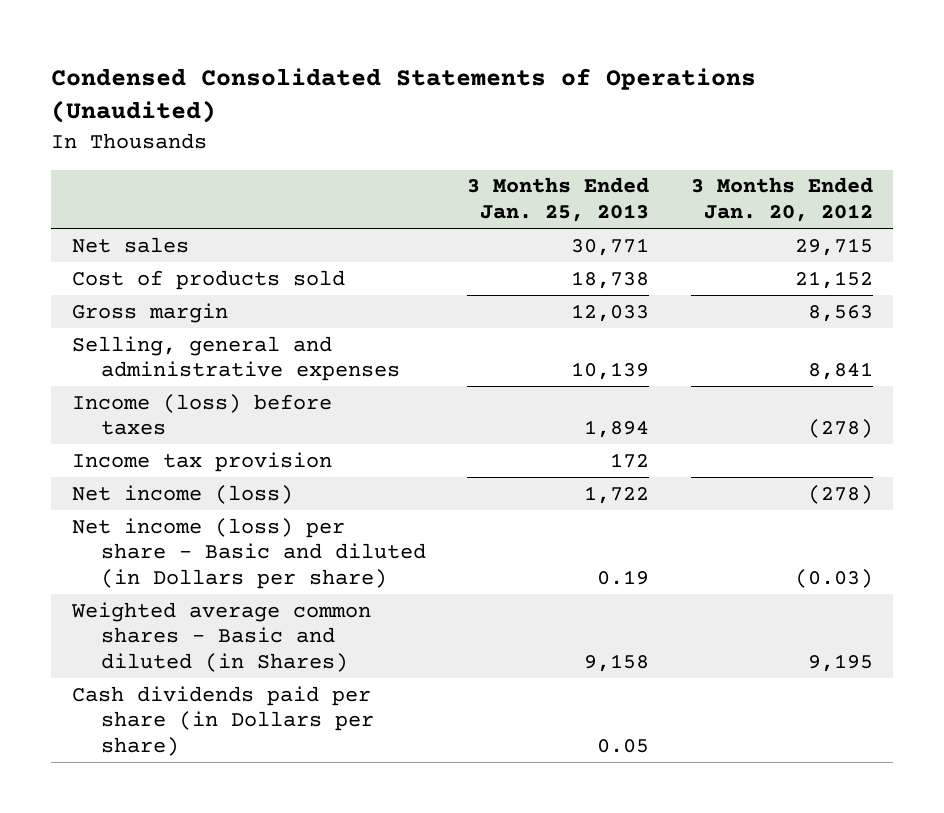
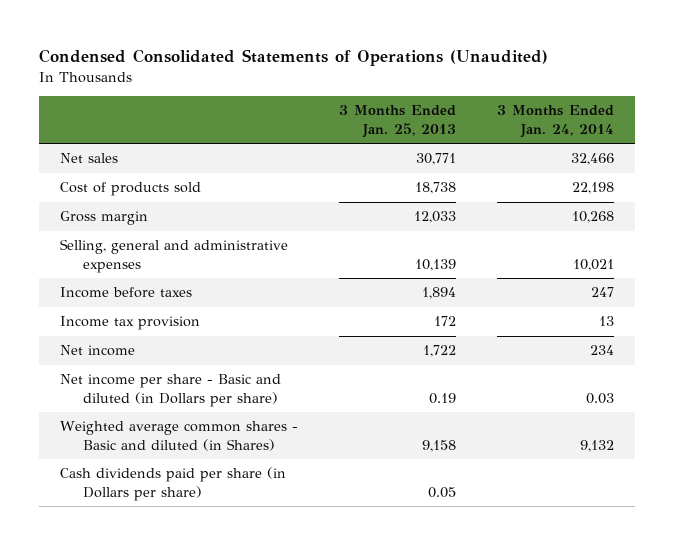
[690,177,873,223] 3 Months Ended Jan. 20, 2012 -> none
none -> [497,105,615,138] 3 Months Ended Jan. 24, 2014
[71,393,332,436] Income (loss) before taxes -> [59,287,192,299] Income before taxes
[71,484,293,504] Net income (loss) -> [59,345,135,357] Net income
[71,517,426,590] Net income (loss) per share - Basic and diluted (in Dollars per share) -> [59,374,281,407] Net income per share - Basic and diluted (in Dollars per share)

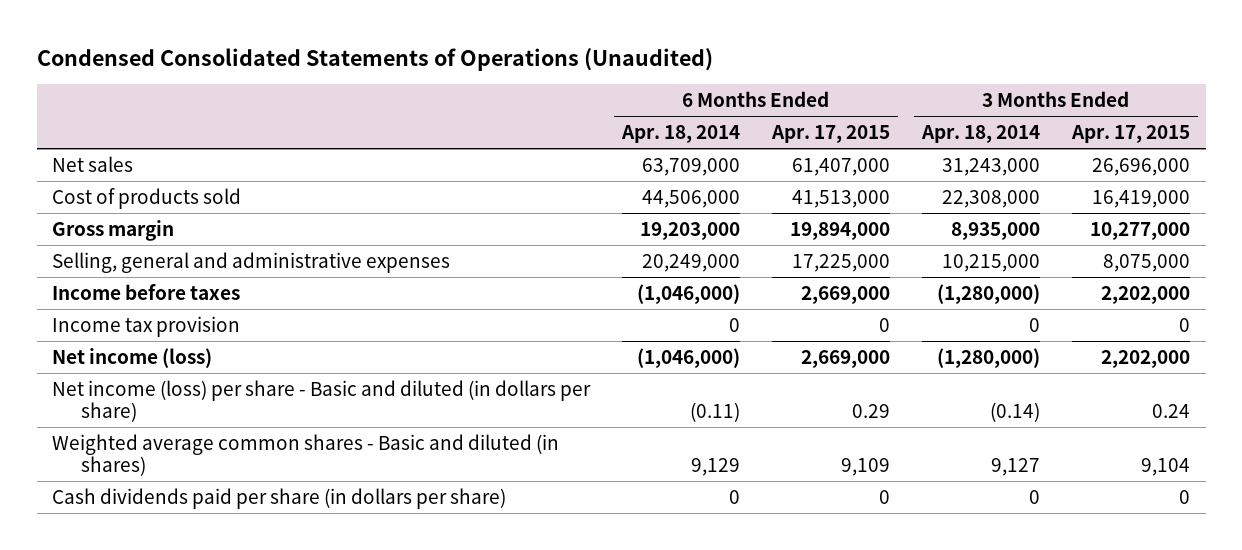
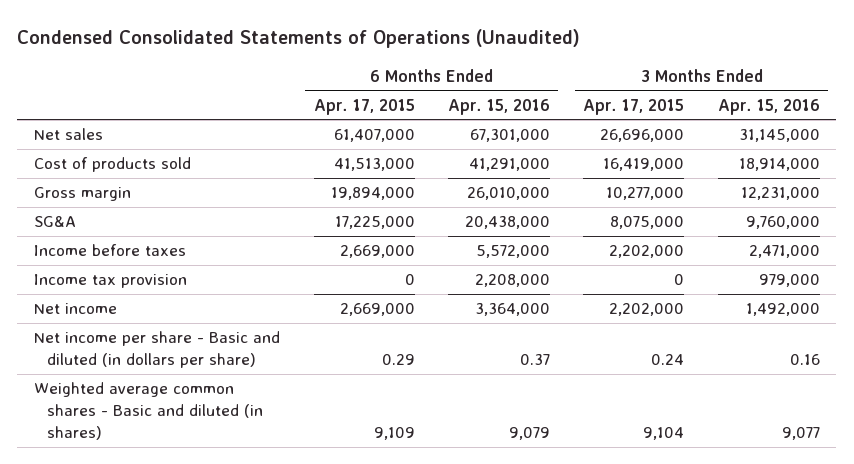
[621,124,741,143] Apr. 18, 2014 -> none
[920,124,1040,143] Apr. 18, 2014 -> none
none -> [447,98,550,115] Apr. 15, 2016
none -> [717,98,820,115] Apr. 15, 2016
[52,251,451,273] Selling, general and administrative expenses -> [34,216,77,228] SG&A
[52,347,213,368] Net income (loss) -> [34,303,118,315] Net income
[52,379,592,422] Net income (loss) per share - Basic and diluted (in dollars per share) -> [34,331,281,369] Net income per share - Basic and diluted (in dollars per share)
[52,487,507,509] Cash dividends paid per share (in dollars per share) -> none

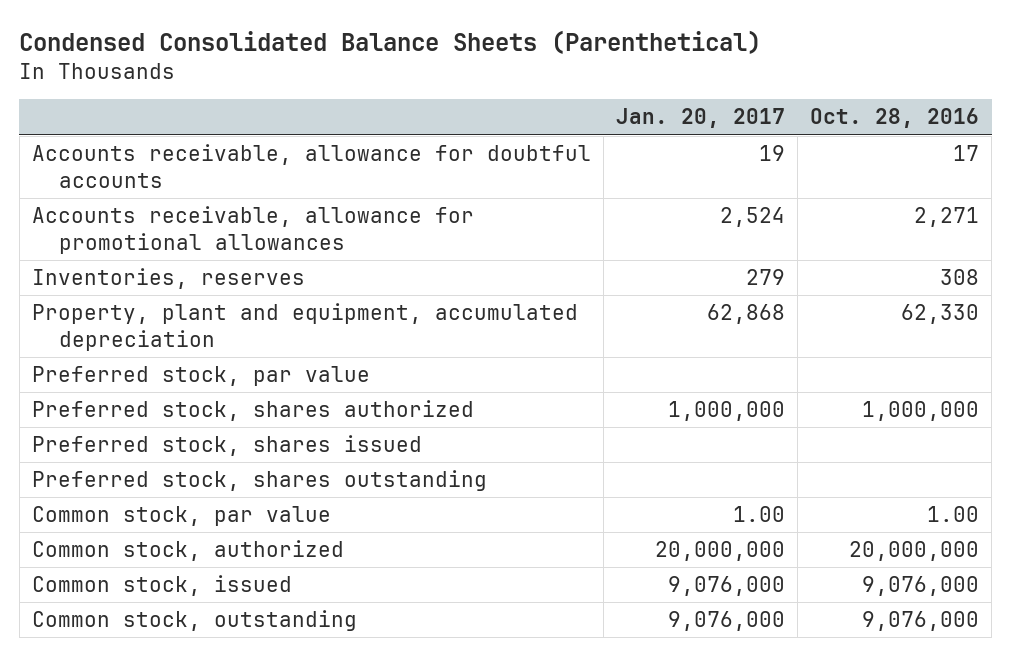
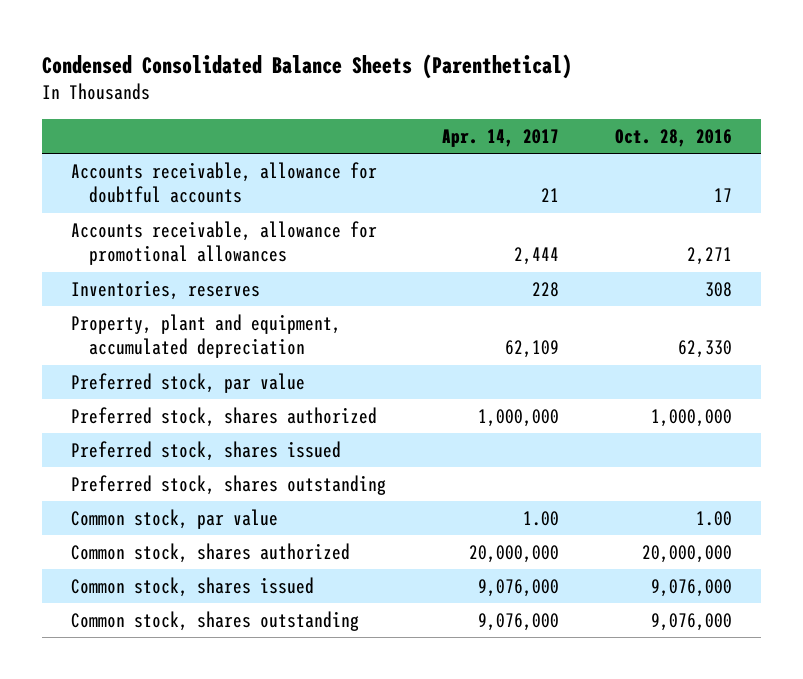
[616,108,786,129] Jan. 20, 2017 -> none
none -> [441,128,559,147] Apr. 14, 2017
[31,540,344,562] Common stock, authorized -> [70,543,350,564] Common stock, shares authorized
[31,575,292,597] Common stock, issued -> [70,577,314,598] Common stock, shares issued
[31,610,357,632] Common stock, outstanding -> [70,611,359,632] Common stock, shares outstanding

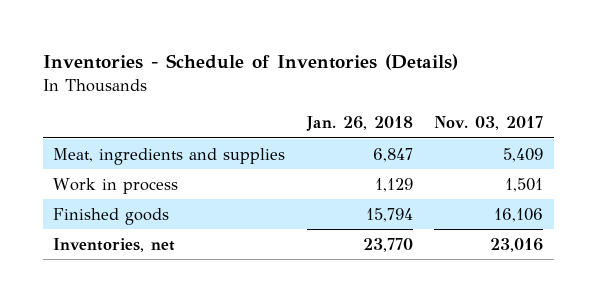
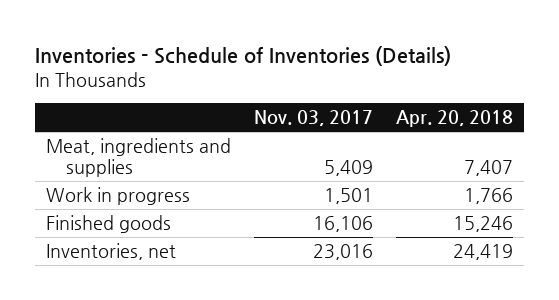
[305,116,413,132] Jan. 26, 2018 -> none
none -> [395,110,513,128] Apr. 20, 2018
[53,177,179,194] Work in process -> [46,187,191,206] Work in progress

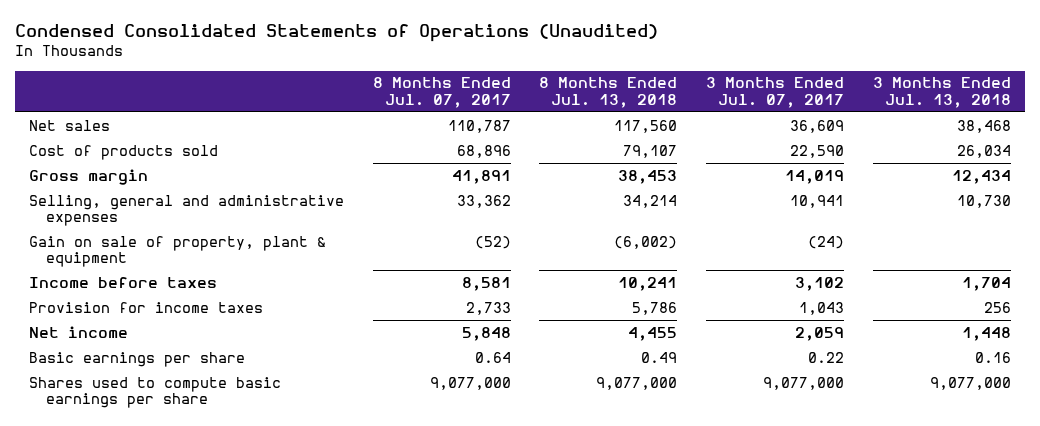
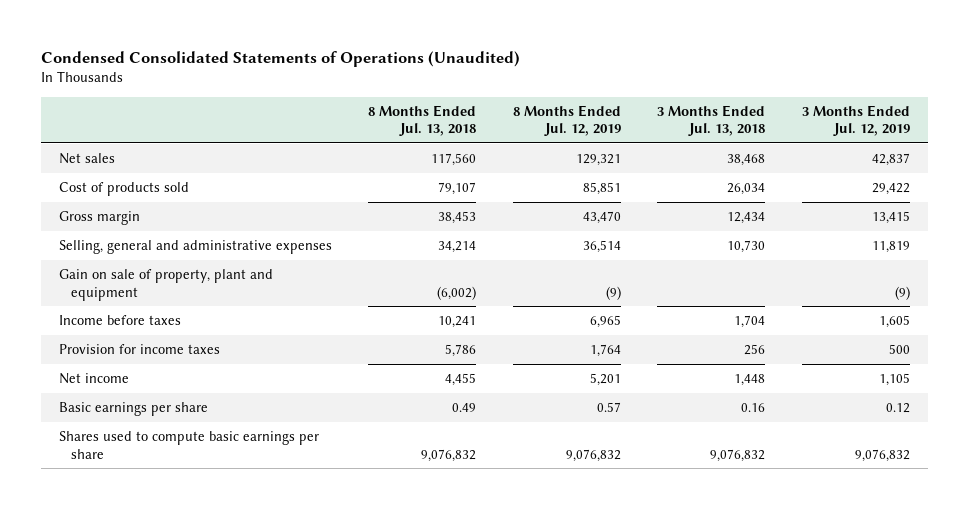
[372,77,511,108] 8 Months Ended Jul. 07, 2017 -> none
[705,77,844,108] 3 Months Ended Jul. 07, 2017 -> none
none -> [512,104,621,137] 8 Months Ended Jul. 12, 2019
none -> [801,104,910,137] 3 Months Ended Jul. 12, 2019
[29,235,327,268] Gain on sale of property, plant & equipment -> [58,269,273,301] Gain on sale of property, plant and equipment
[596,376,678,390] 9,077,000 -> [421,448,477,462] 9,076,832
[929,376,1011,390] 9,077,000 -> [710,448,766,462] 9,076,832

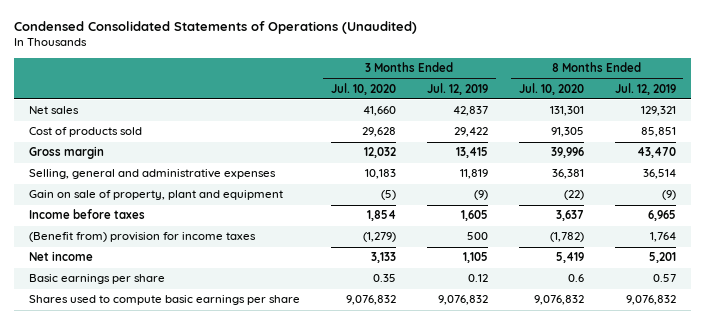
[368,104,477,137] 8 Months Ended Jul. 13, 2018 -> none
[657,104,766,137] 3 Months Ended Jul. 13, 2018 -> none
none -> [330,82,396,95] Jul. 10, 2020
none -> [518,82,584,95] Jul. 10, 2020
[58,344,220,355] Provision for income taxes -> [29,232,257,243] (Benefit from) provision for income taxes

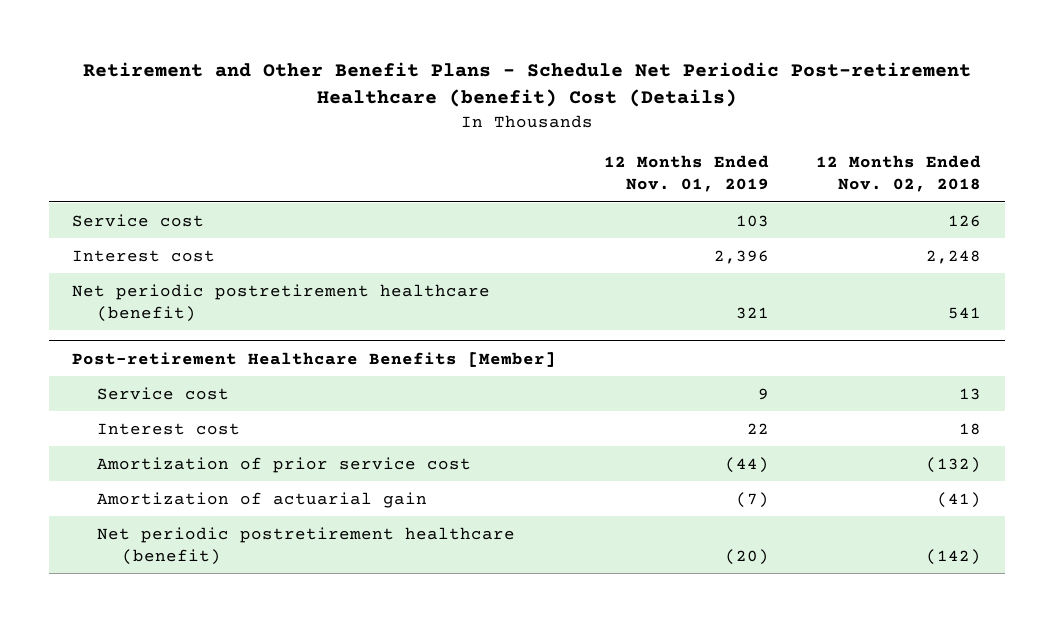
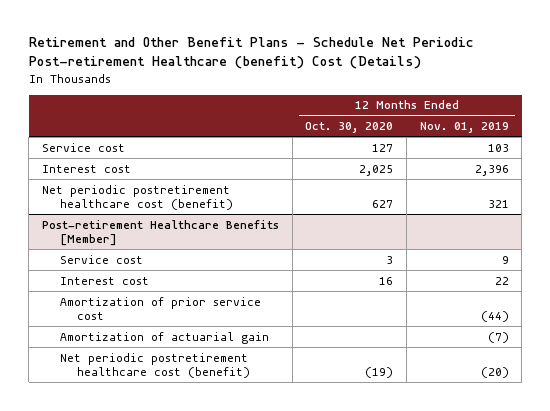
[815,155,981,193] 12 Months Ended Nov. 02, 2018 -> none
none -> [305,121,394,133] Oct. 30, 2020
[72,283,491,322] Net periodic postretirement healthcare (benefit) -> [41,184,233,211] Net periodic postretirement healthcare cost (benefit)
[97,526,516,565] Net periodic postretirement healthcare (benefit) -> [59,352,251,379] Net periodic postretirement healthcare cost (benefit)

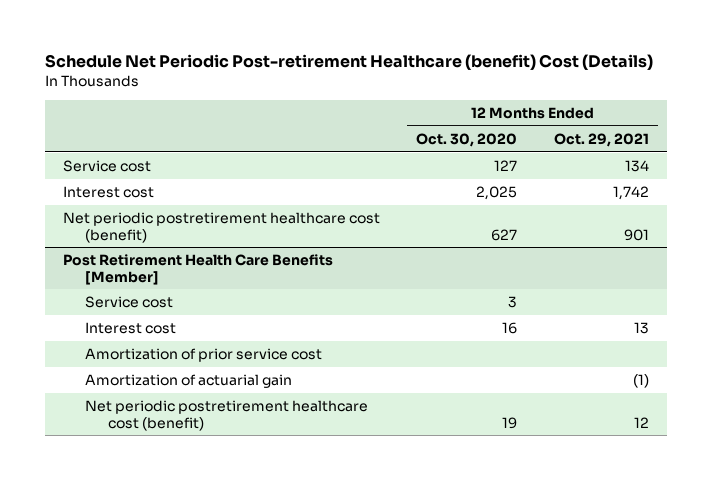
[28,37,474,70] Retirement and Other Benefit Plans - Schedule Net Periodic Post-retirement Healthcare (benefit) Cost (Details) -> [44,53,653,70] Schedule Net Periodic Post-retirement Healthcare (benefit) Cost (Details)
[419,121,509,133] Nov. 01, 2019 -> none
none -> [553,132,649,147] Oct. 29, 2021
[41,219,279,247] Post-retirement Healthcare Benefits [Member] -> [63,254,334,285] Post Retirement Health Care Benefits [Member]
[365,367,394,379] (19) -> [502,416,518,429] 19

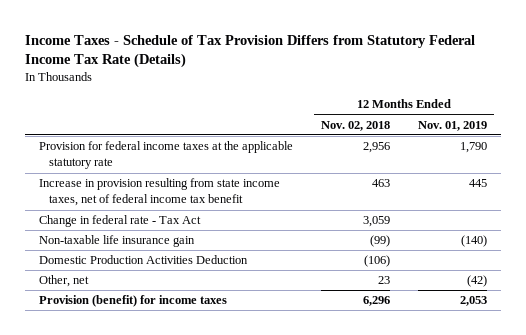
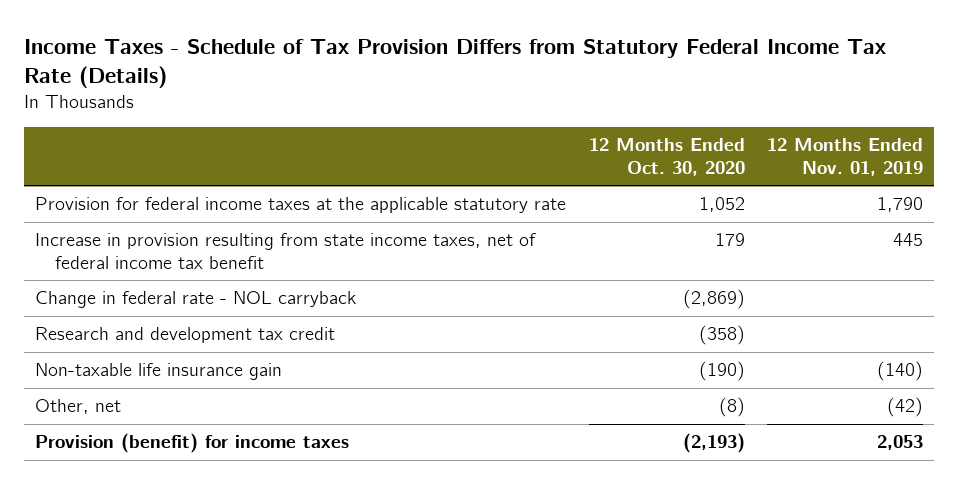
[321,120,391,131] Nov. 02, 2018 -> none
none -> [588,138,745,176] 12 Months Ended Oct. 30, 2020
[39,215,202,228] Change in federal rate - Tax Act -> [35,291,357,309] Change in federal rate - NOL carryback
none -> [35,327,336,344] Research and development tax credit
[39,255,249,265] Domestic Production Activities Deduction -> none

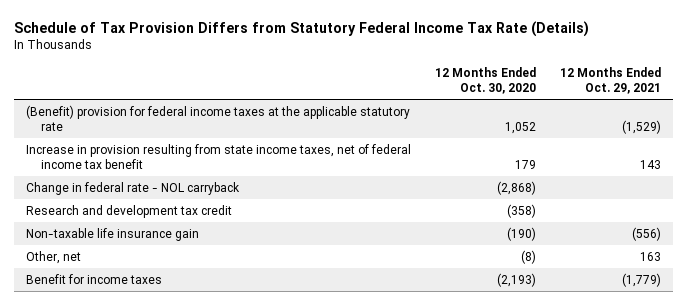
[24,38,887,88] Income Taxes - Schedule of Tax Provision Differs from Statutory Federal Income Tax Rate (Details) -> [13,20,589,37] Schedule of Tax Provision Differs from Statutory Federal Income Tax Rate (Details)
[766,138,923,176] 12 Months Ended Nov. 01, 2019 -> none
none -> [560,67,662,95] 12 Months Ended Oct. 29, 2021
[35,197,567,214] Provision for federal income taxes at the applicable statutory rate -> [25,104,410,132] (Benefit) provision for federal income taxes at the applicable statutory rate
[682,289,745,310] (2,869) -> [497,180,537,195] (2,868)
[35,433,350,454] Provision (benefit) for income taxes -> [25,273,162,284] Benefit for income taxes

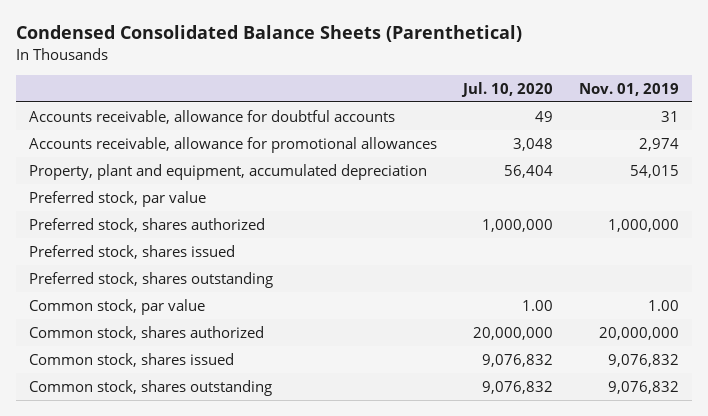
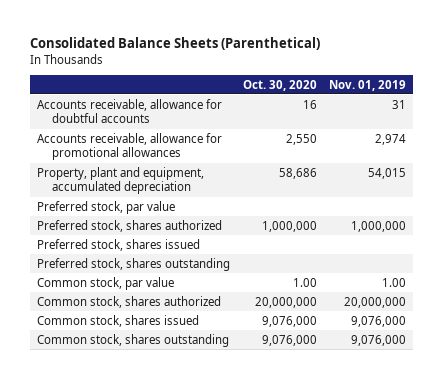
[15,25,522,43] Condensed Consolidated Balance Sheets (Parenthetical) -> [30,37,321,51] Consolidated Balance Sheets (Parenthetical)
[461,81,554,97] Jul. 10, 2020 -> none
none -> [242,79,317,91] Oct. 30, 2020
[608,353,680,367] 9,076,832 -> [351,315,407,327] 9,076,000
[608,380,680,394] 9,076,832 -> [351,334,407,346] 9,076,000

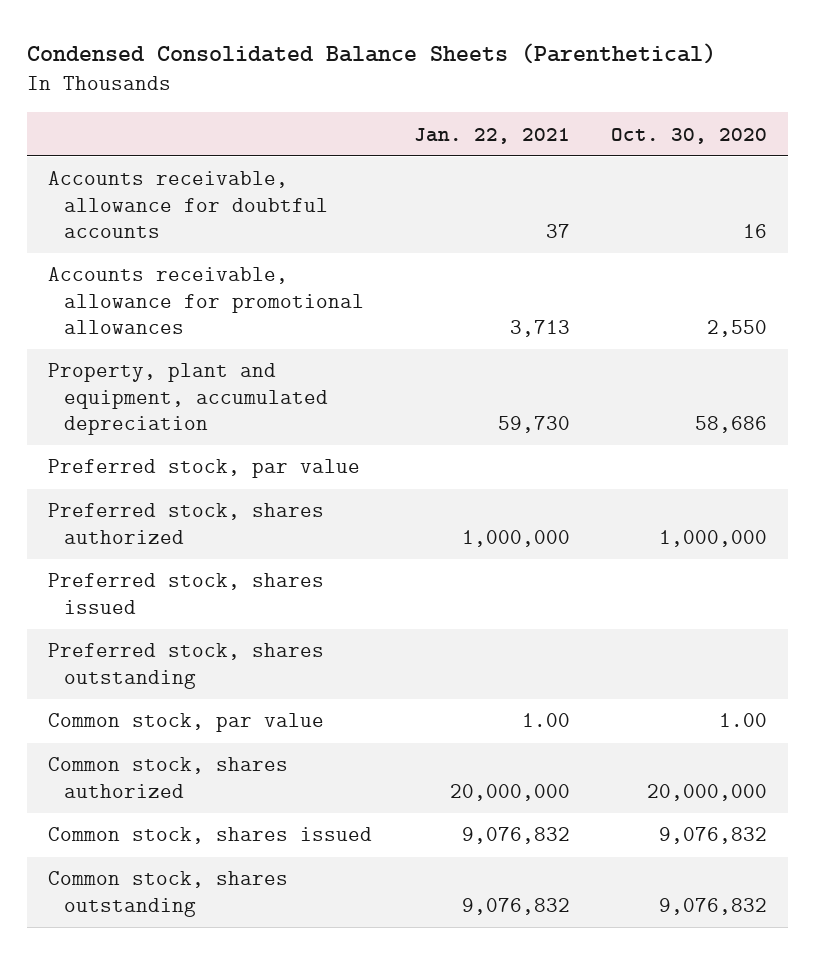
[30,37,321,51] Consolidated Balance Sheets (Parenthetical) -> [26,42,716,64] Condensed Consolidated Balance Sheets (Parenthetical)
[329,79,407,91] Nov. 01, 2019 -> none
none -> [413,127,570,144] Jan. 22, 2021
[261,315,317,327] 9,076,000 -> [659,827,768,845] 9,076,832
[261,334,317,346] 9,076,000 -> [659,897,768,915] 9,076,832

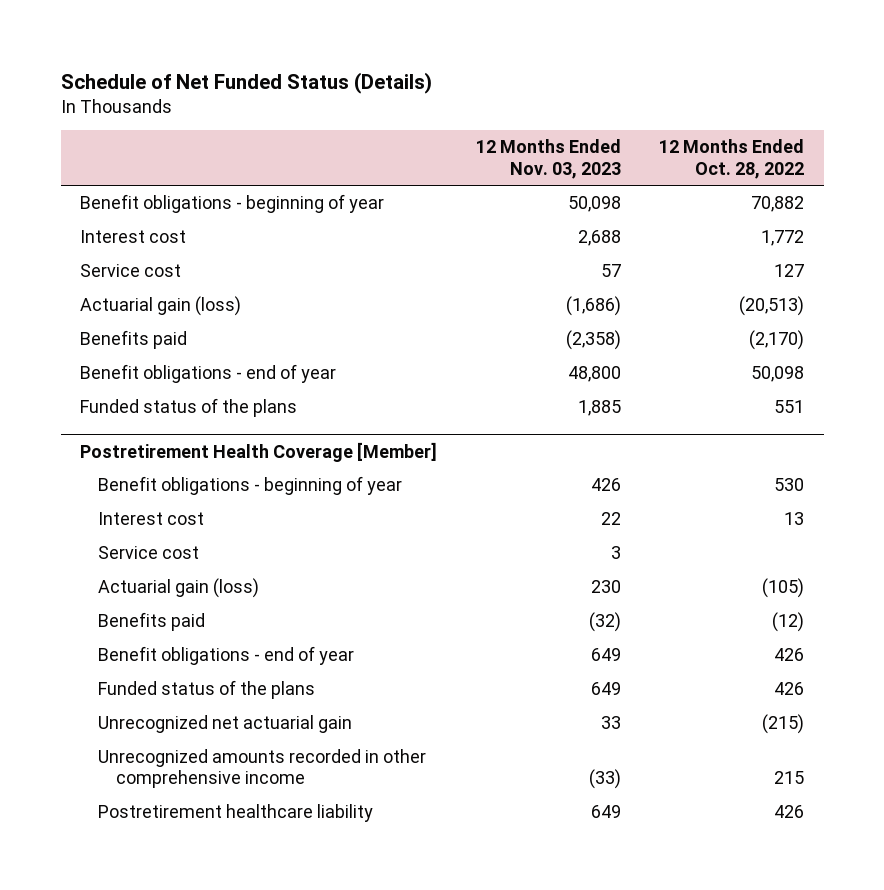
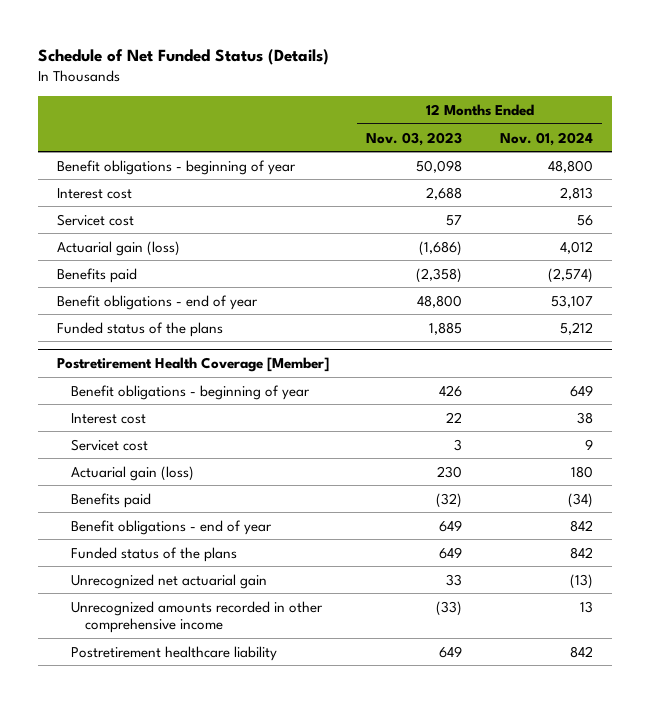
[659,139,805,179] 12 Months Ended Oct. 28, 2022 -> none
none -> [499,131,593,146] Nov. 01, 2024
[80,264,182,278] Service cost -> [56,213,134,226] Servicet cost
[97,546,199,560] Service cost -> [70,438,148,451] Servicet cost

